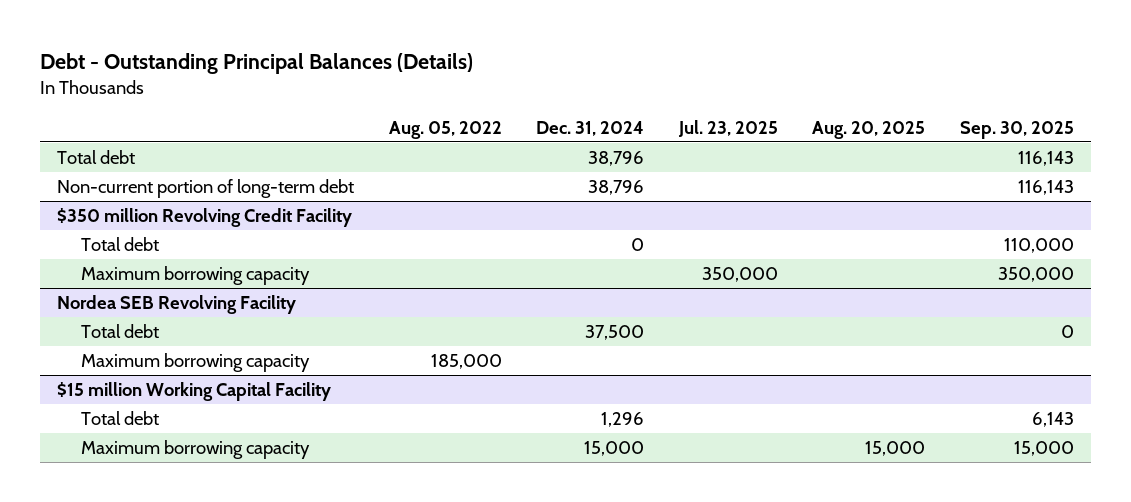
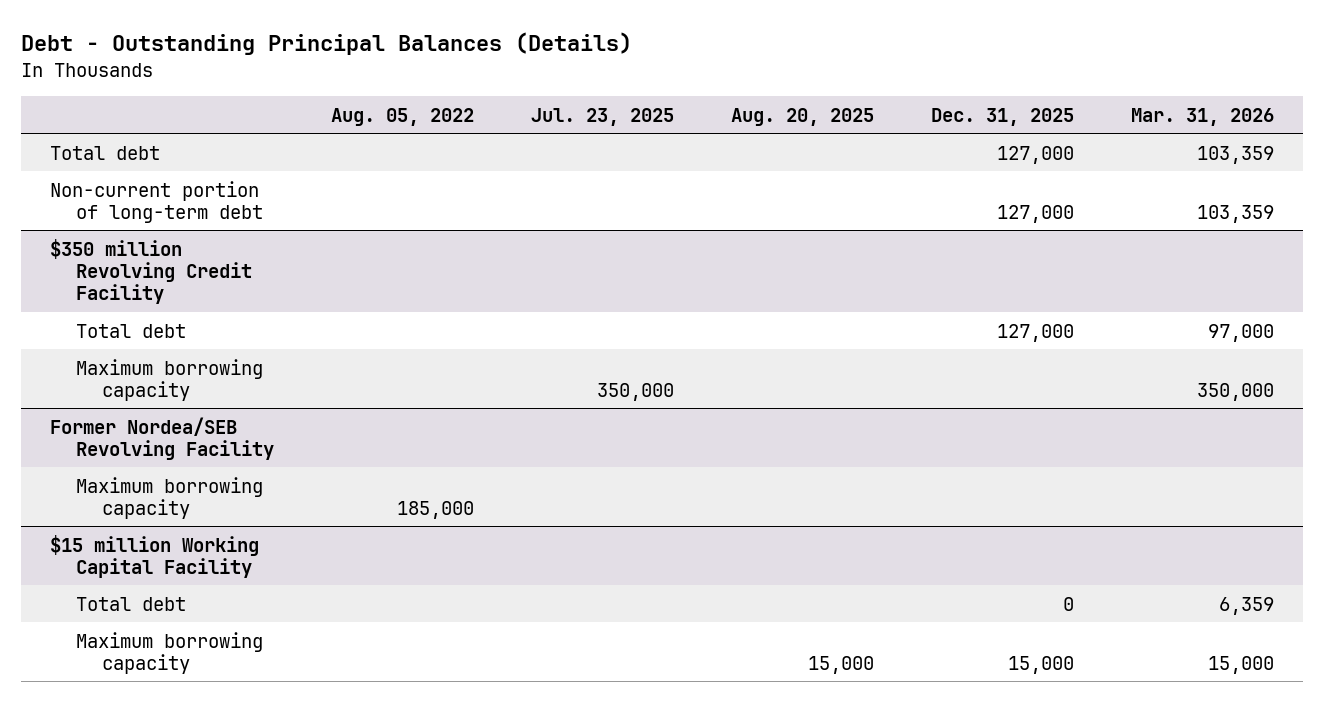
[536,120,645,136] Dec. 31, 2024 -> none
[959,120,1074,139] Sep. 30, 2025 -> none
none -> [931,107,1075,126] Dec. 31, 2025
none -> [1131,107,1275,126] Mar. 31, 2026
[81,324,160,339] Total debt -> none
[57,295,297,315] Nordea SEB Revolving Facility -> [49,416,274,460] Former Nordea/SEB Revolving Facility

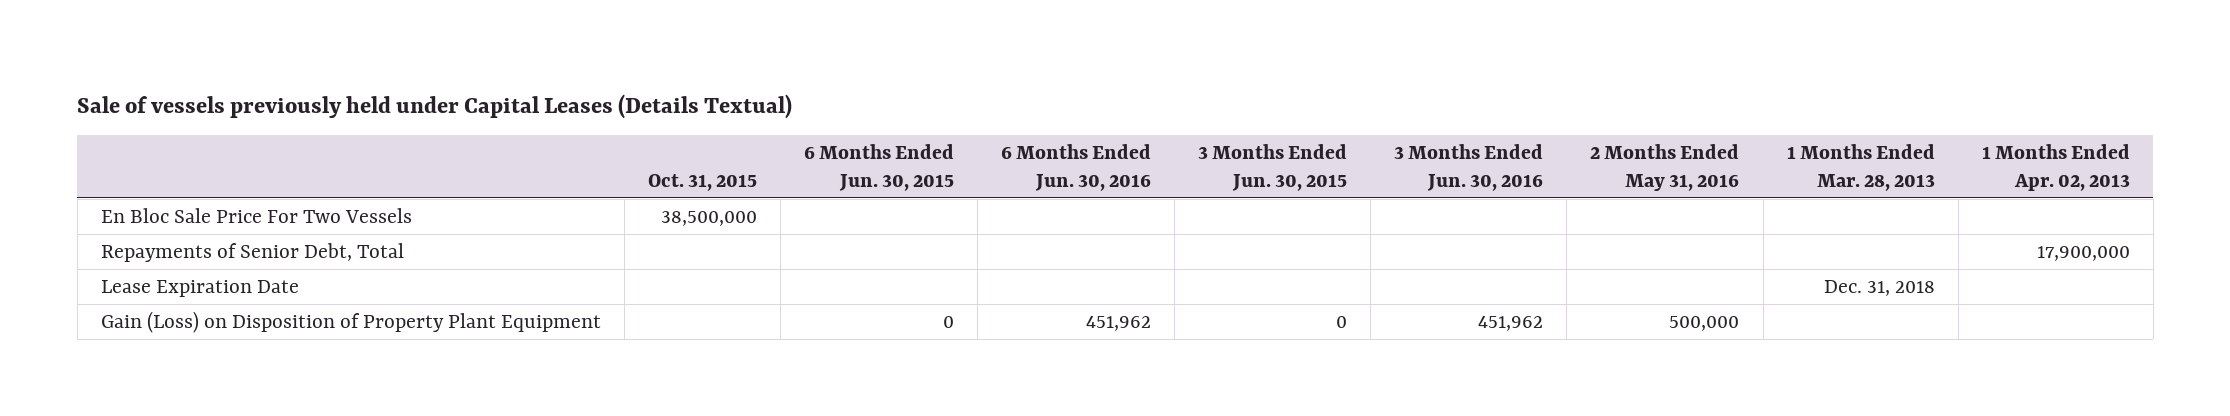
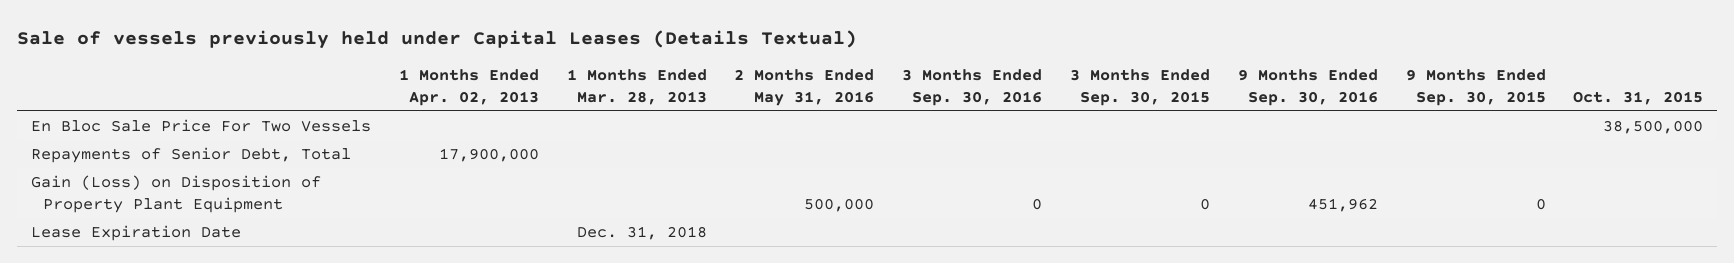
[803,144,954,191] 6 Months Ended Jun. 30, 2015 -> none
[1001,144,1152,191] 6 Months Ended Jun. 30, 2016 -> none
[1198,144,1348,191] 3 Months Ended Jun. 30, 2015 -> none
[1394,144,1544,191] 3 Months Ended Jun. 30, 2016 -> none
none -> [902,68,1043,106] 3 Months Ended Sep. 30, 2016
none -> [1070,68,1211,106] 3 Months Ended Sep. 30, 2015
none -> [1237,68,1378,106] 9 Months Ended Sep. 30, 2016
none -> [1405,68,1546,106] 9 Months Ended Sep. 30, 2015
[100,279,299,297] Lease Expiration Date -> [30,224,241,241] Lease Expiration Date

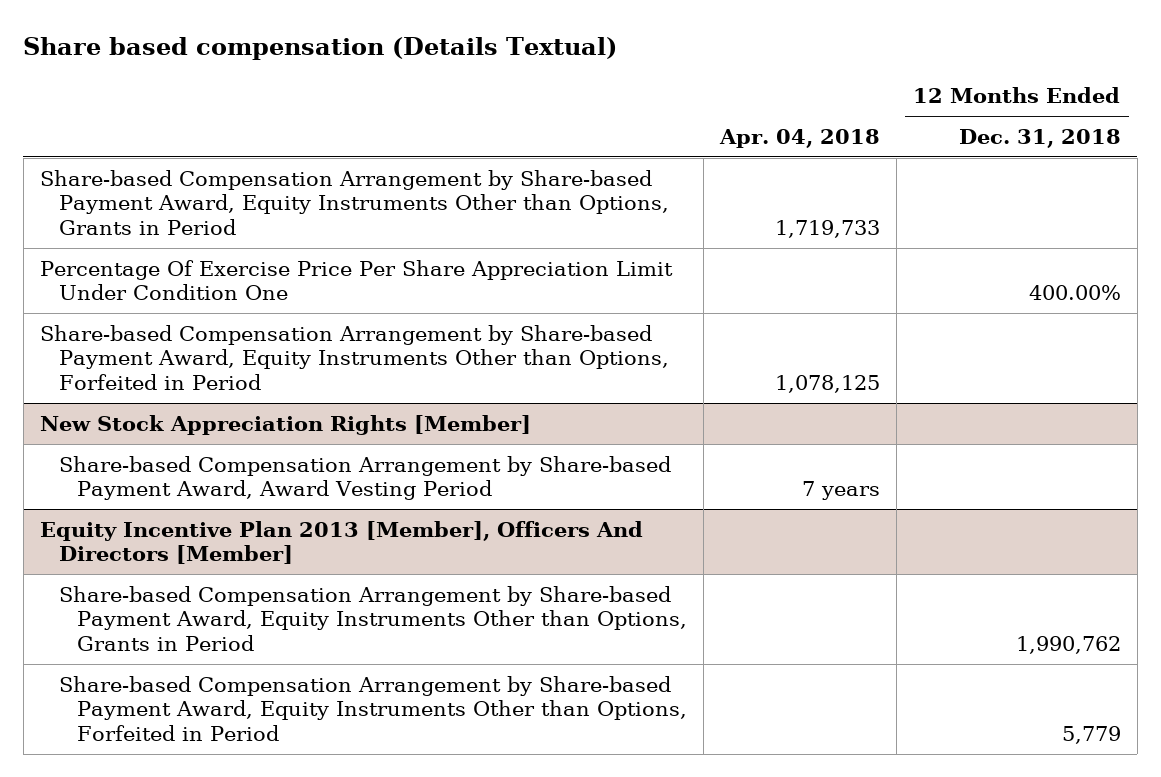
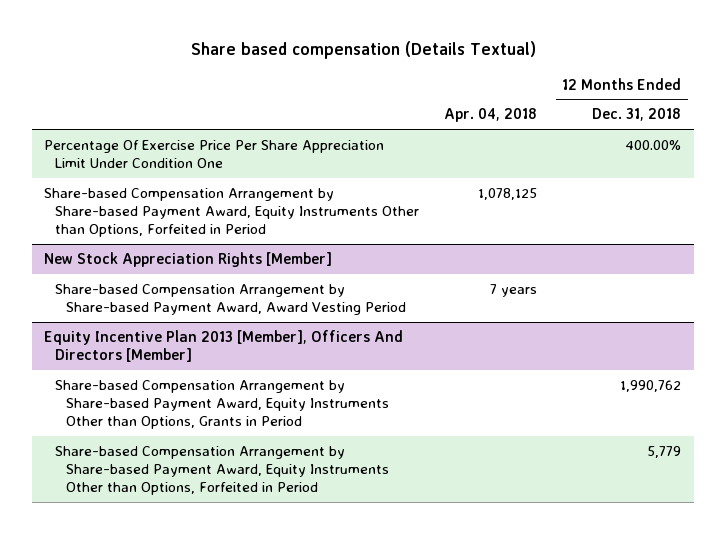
[40,169,669,235] Share-based Compensation Arrangement by Share-based Payment Award, Equity Instruments Other than Options, Grants in Period -> none

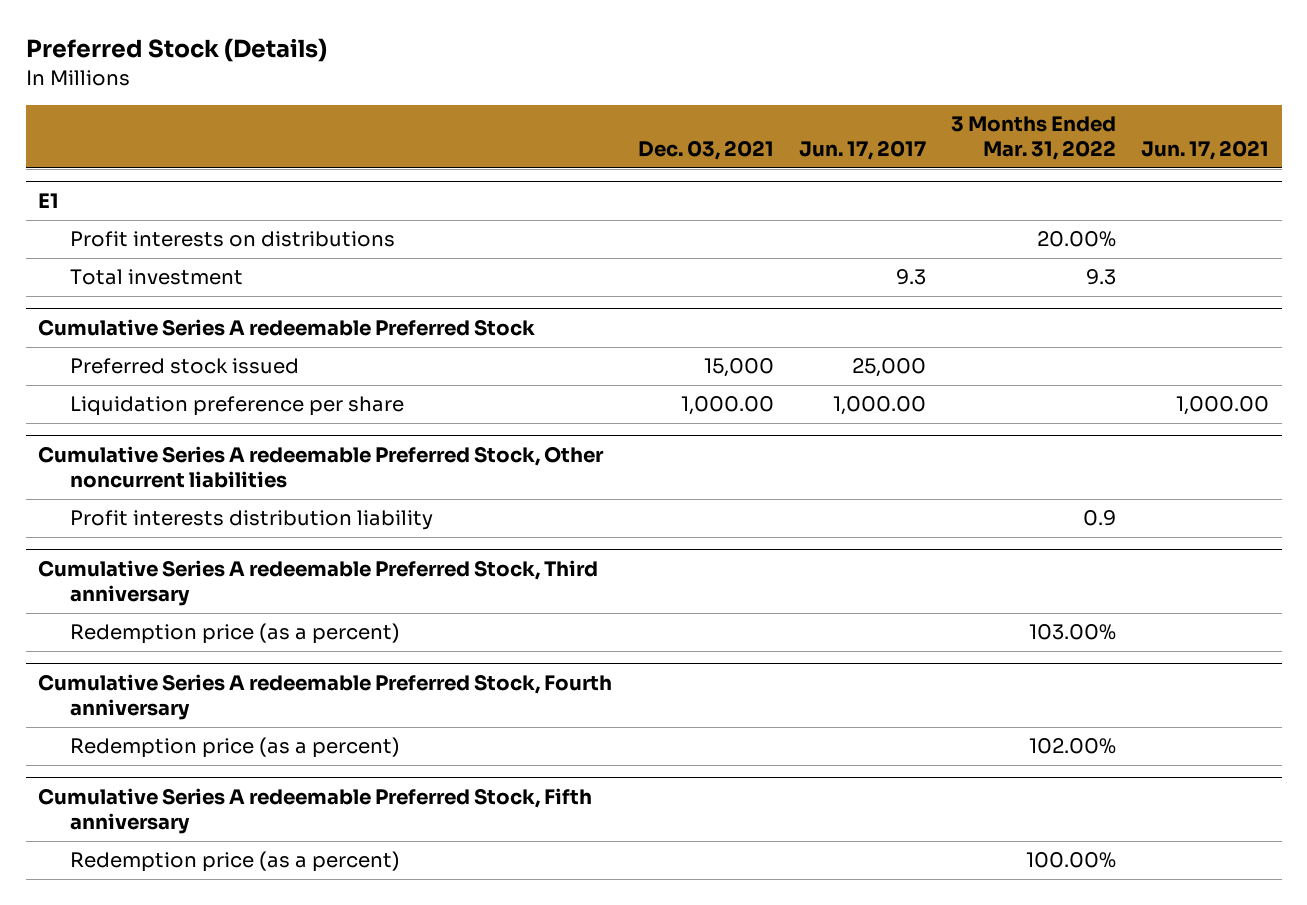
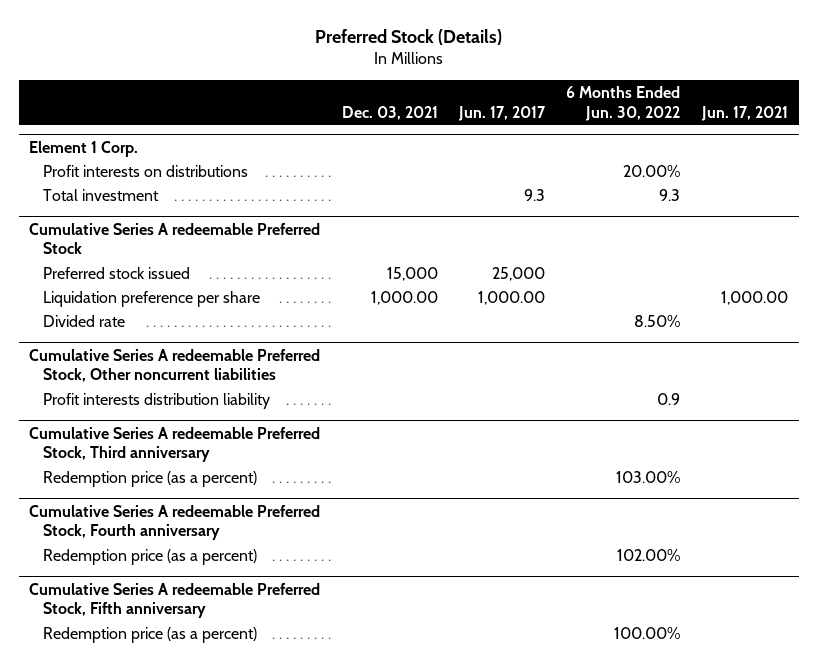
[950,116,1116,161] 3 Months Ended Mar. 31, 2022 -> none
none -> [566,85,681,121] 6 Months Ended Jun. 30, 2022
[38,192,60,208] E1 -> [29,140,139,157] Element 1 Corp.
none -> [42,314,125,327] Divided rate

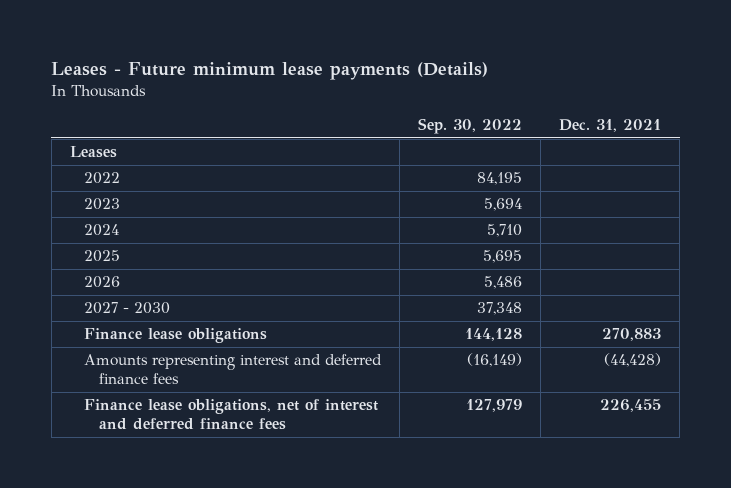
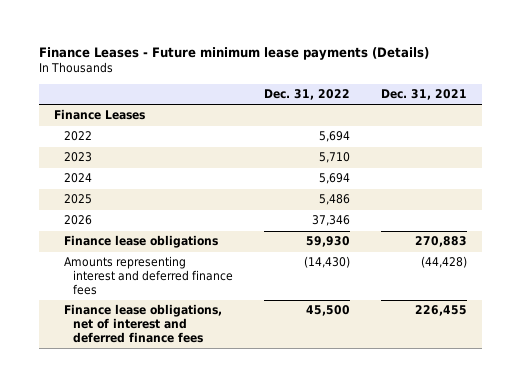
[51,62,489,81] Leases - Future minimum lease payments (Details) -> [39,46,430,60] Finance Leases - Future minimum lease payments (Details)
[418,117,523,134] Sep. 30, 2022 -> none
none -> [264,89,351,101] Dec. 31, 2022
[69,146,117,159] Leases -> [54,109,146,121] Finance Leases
[84,302,171,315] 2027 - 2030 -> none

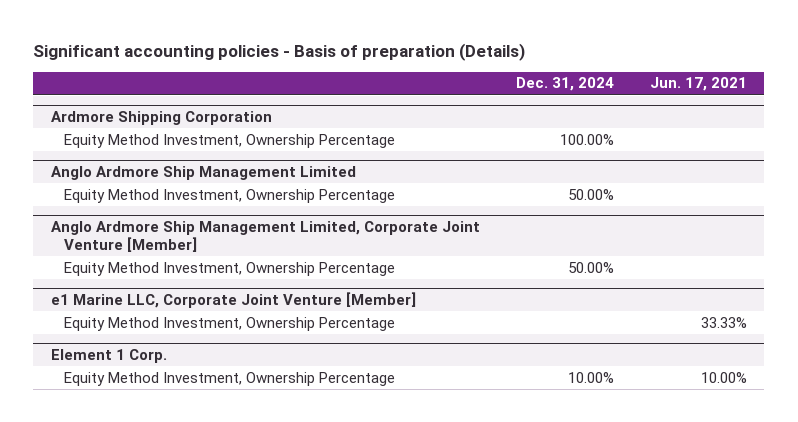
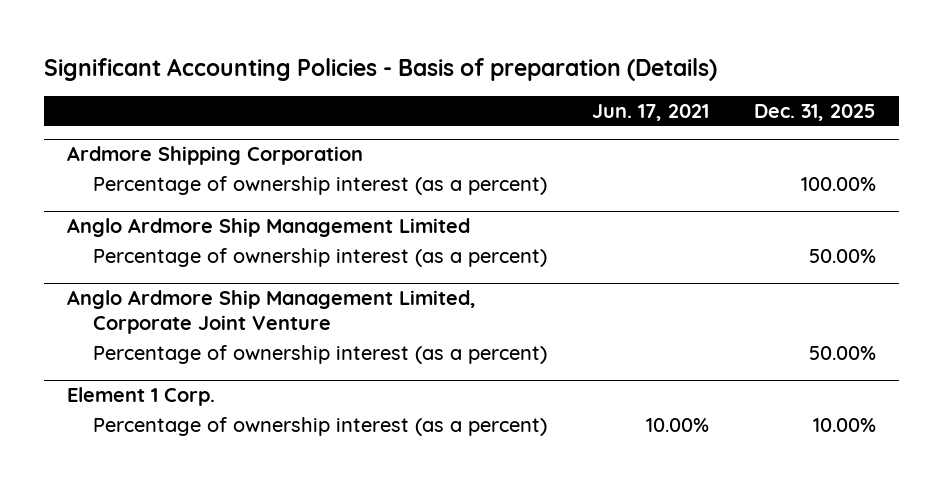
[33,42,526,61] Significant accounting policies - Basis of preparation (Details) -> [44,57,718,81] Significant Accounting Policies - Basis of preparation (Details)
[515,77,614,92] Dec. 31, 2024 -> none
none -> [754,103,877,121] Dec. 31, 2025
[63,133,395,148] Equity Method Investment, Ownership Percentage -> [93,176,548,196] Percentage of ownership interest (as a percent)
[51,291,417,308] e1 Marine LLC, Corporate Joint Venture [Member] -> none
[63,316,395,331] Equity Method Investment, Ownership Percentage -> none
[63,188,395,203] Equity Method Investment, Ownership Percentage -> [93,248,548,268] Percentage of ownership interest (as a percent)
[51,220,481,253] Anglo Ardmore Ship Management Limited, Corporate Joint Venture [Member] -> [66,290,476,335] Anglo Ardmore Ship Management Limited, Corporate Joint Venture
[63,261,395,276] Equity Method Investment, Ownership Percentage -> [93,345,548,365] Percentage of ownership interest (as a percent)
[63,371,395,386] Equity Method Investment, Ownership Percentage -> [93,417,548,437] Percentage of ownership interest (as a percent)

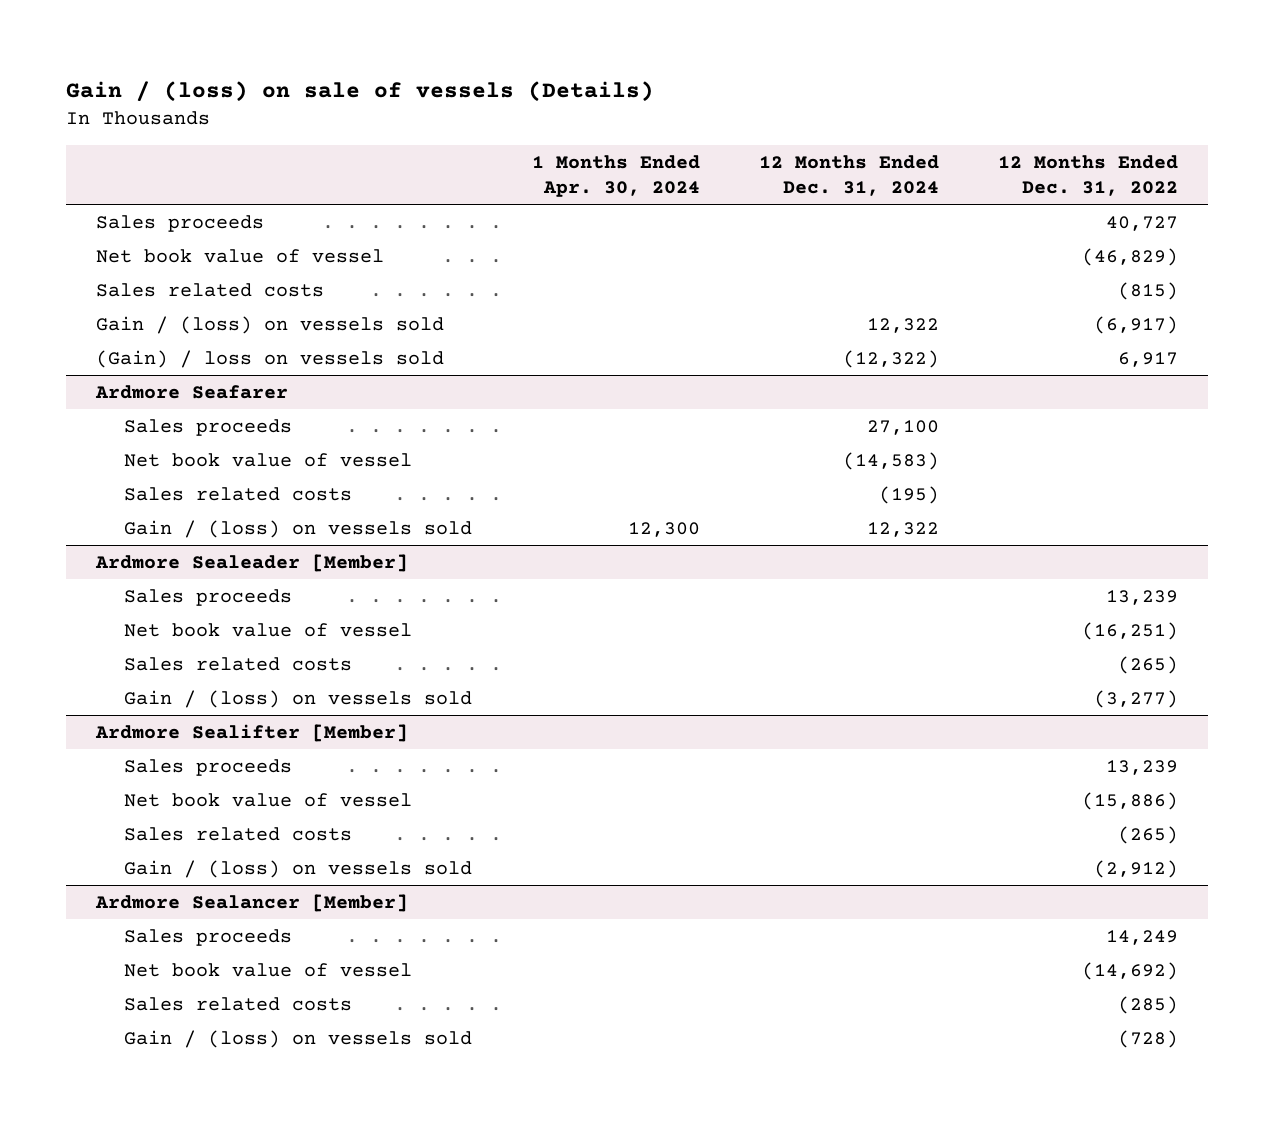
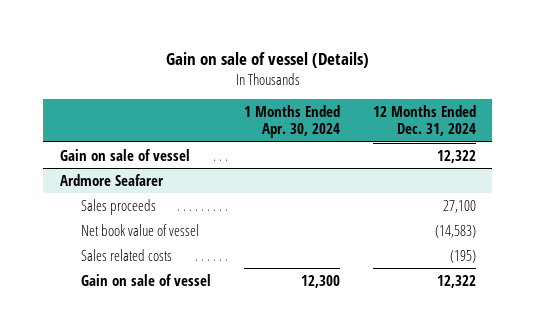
[65,81,654,103] Gain / (loss) on sale of vessels (Details) -> [165,52,369,69] Gain on sale of vessel (Details)
[998,154,1179,197] 12 Months Ended Dec. 31, 2022 -> none
[95,215,264,233] Sales proceeds -> none
[95,249,384,264] Net book value of vessel -> none
[95,283,324,298] Sales related costs -> none
[95,350,444,369] (Gain) / loss on vessels sold -> none
[95,316,444,335] Gain / (loss) on vessels sold -> [59,148,190,161] Gain on sale of vessel
[94,554,408,573] Ardmore Sealeader [Member] -> none
[124,589,293,607] Sales proceeds -> none
[124,623,413,638] Net book value of vessel -> none
[124,657,353,672] Sales related costs -> none
[124,690,473,709] Gain / (loss) on vessels sold -> none
[94,724,408,743] Ardmore Sealifter [Member] -> none
[124,759,293,777] Sales proceeds -> none
[124,793,413,808] Net book value of vessel -> none
[124,827,353,842] Sales related costs -> none
[124,860,473,879] Gain / (loss) on vessels sold -> none
[94,894,408,913] Ardmore Sealancer [Member] -> none
[124,929,293,947] Sales proceeds -> none
[124,963,413,978] Net book value of vessel -> none
[124,997,353,1012] Sales related costs -> none
[124,1030,473,1049] Gain / (loss) on vessels sold -> none
[124,520,473,539] Gain / (loss) on vessels sold -> [81,273,212,286] Gain on sale of vessel

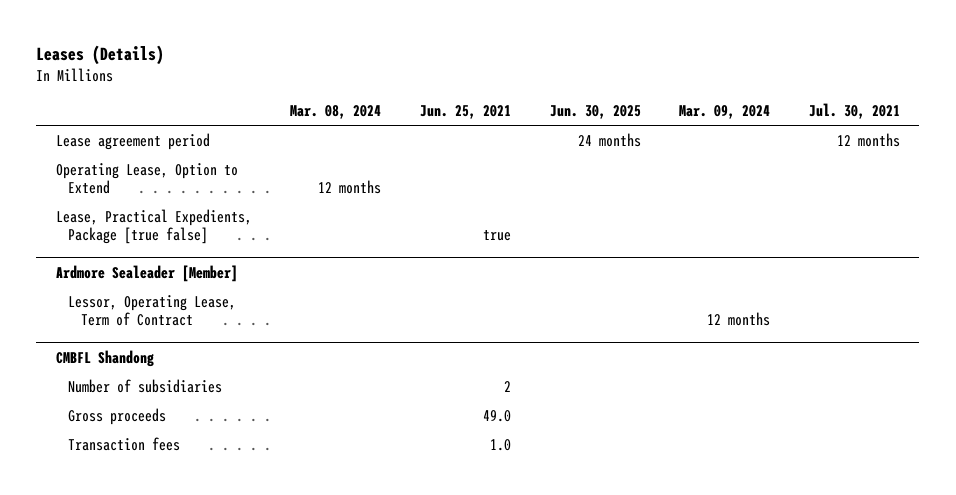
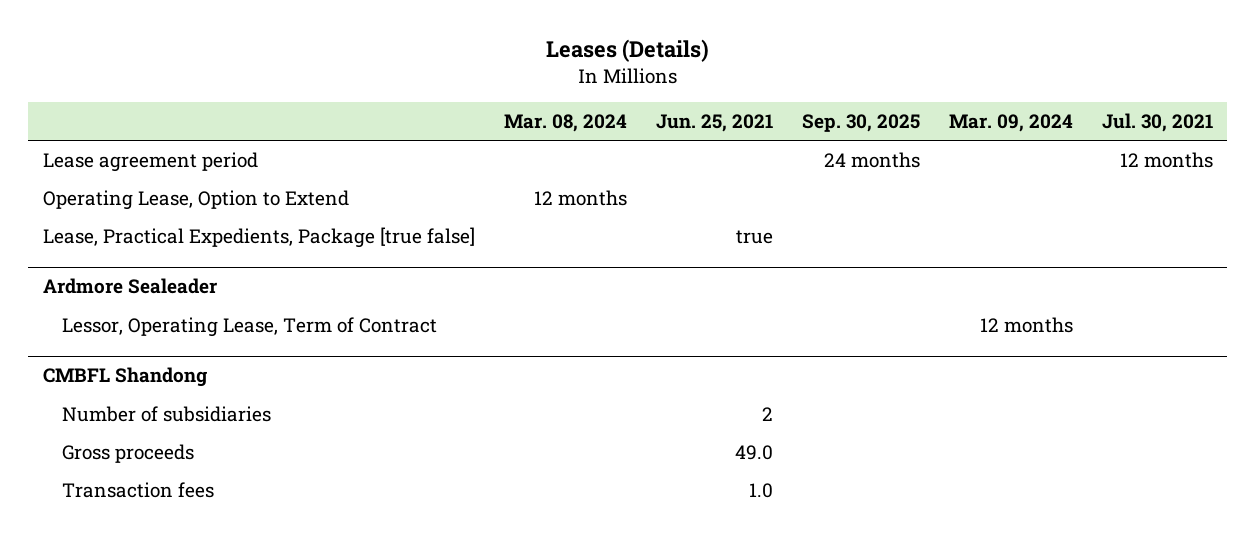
[549,105,641,120] Jun. 30, 2025 -> none
none -> [801,114,920,133] Sep. 30, 2025
[55,264,238,282] Ardmore Sealeader [Member] -> [42,278,217,295] Ardmore Sealeader

